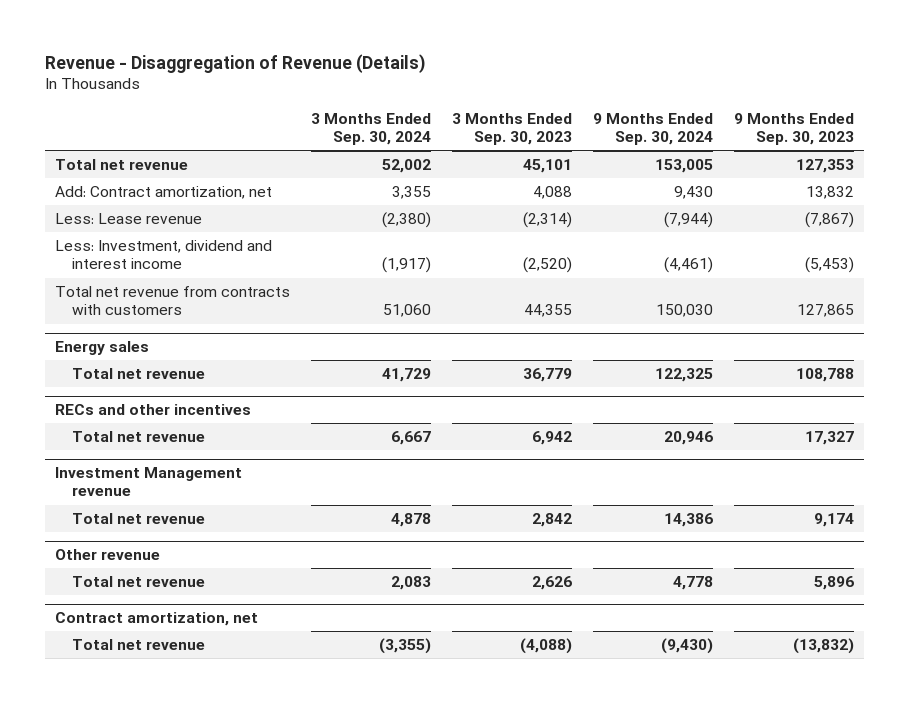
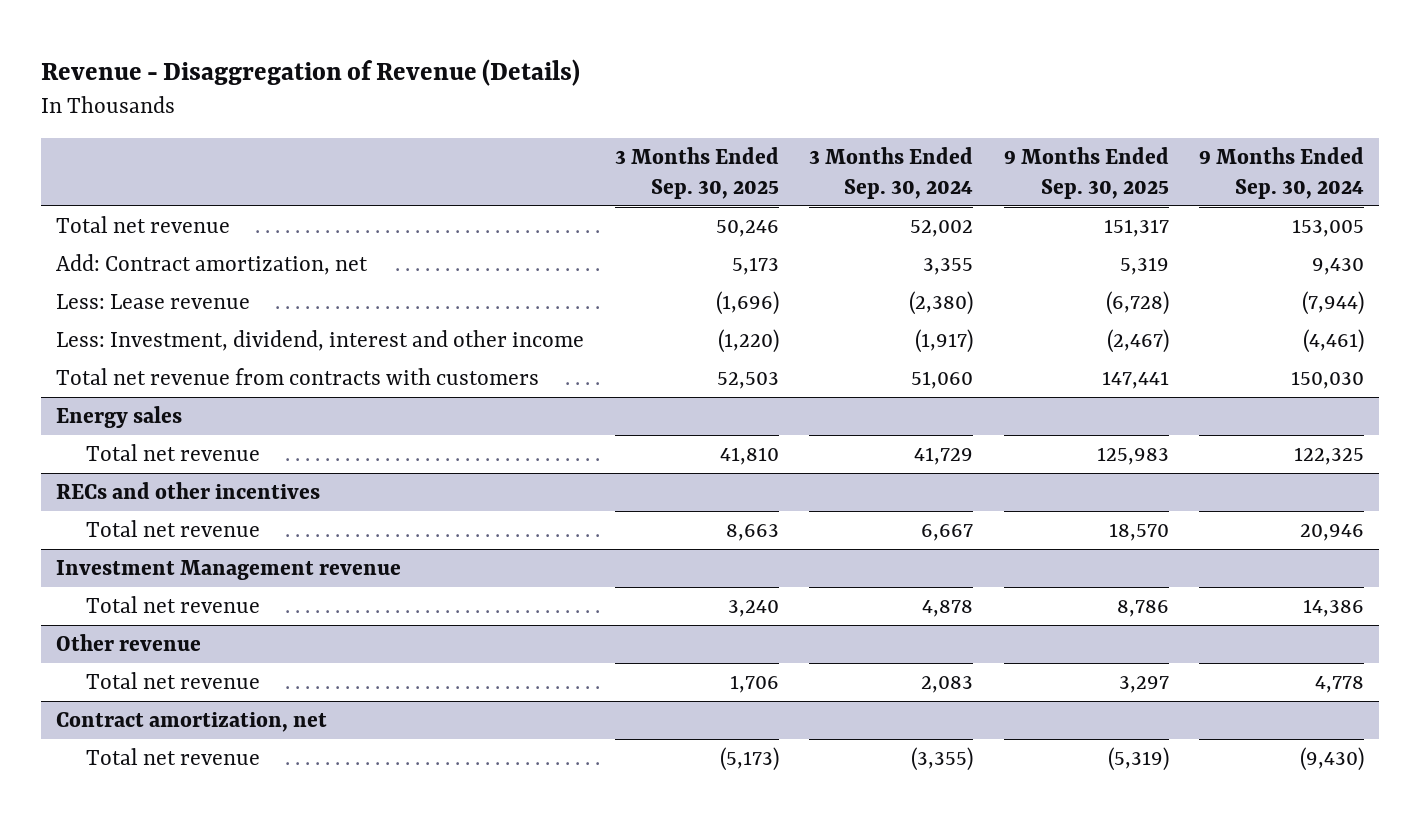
[451,113,572,146] 3 Months Ended Sep. 30, 2023 -> none
[733,113,854,146] 9 Months Ended Sep. 30, 2023 -> none
none -> [614,147,779,200] 3 Months Ended Sep. 30, 2025
none -> [1003,147,1169,200] 9 Months Ended Sep. 30, 2025
[55,240,273,270] Less: Investment, dividend and interest income -> [56,330,585,352] Less: Investment, dividend, interest and other income

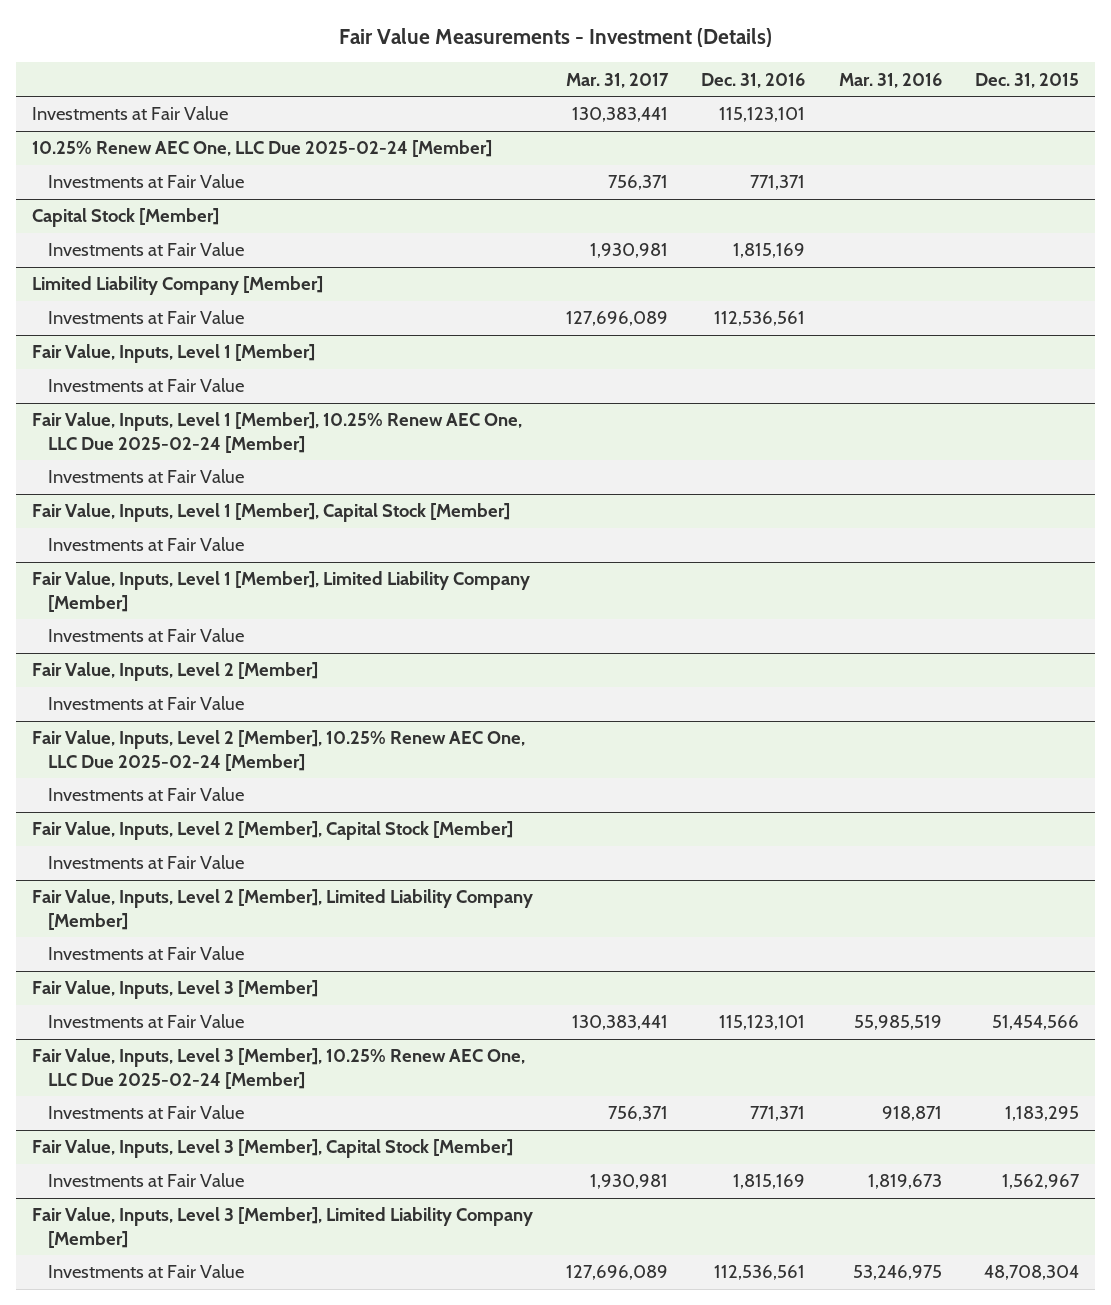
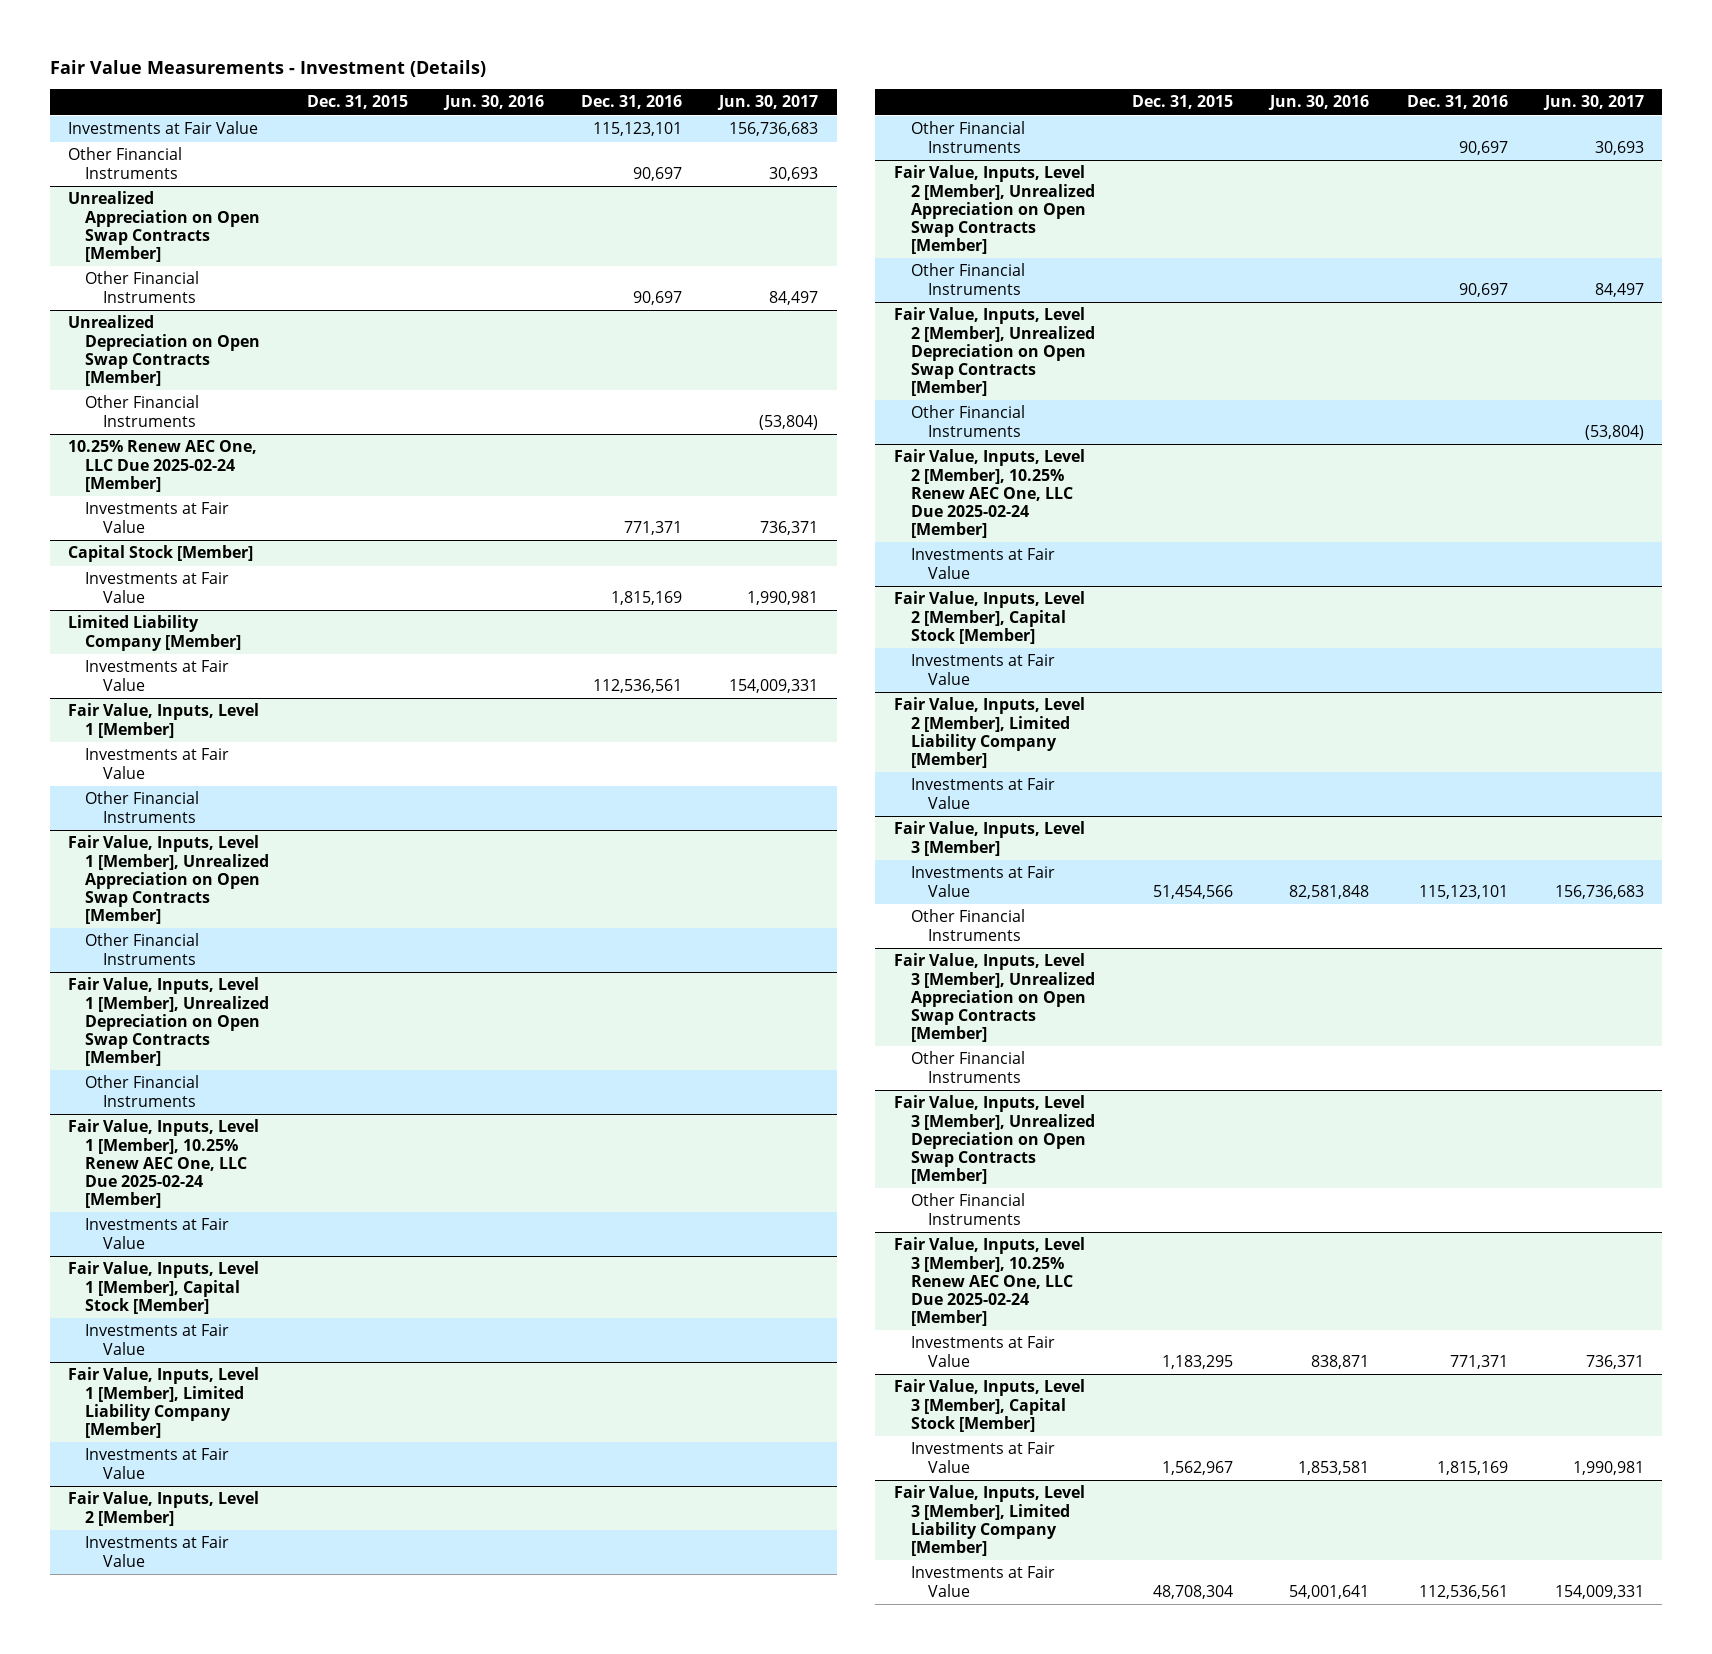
[566,72,670,88] Mar. 31, 2017 -> none
[838,72,942,88] Mar. 31, 2016 -> none
none -> [442,95,544,111] Jun. 30, 2016
none -> [717,95,819,111] Jun. 30, 2017
none -> [68,147,183,179] Other Financial Instruments
none -> [68,191,261,262] Unrealized Appreciation on Open Swap Contracts [Member]
none -> [85,271,200,303] Other Financial Instruments
none -> [68,315,261,386] Unrealized Depreciation on Open Swap Contracts [Member]
none -> [85,395,200,427] Other Financial Instruments
none -> [85,791,200,823] Other Financial Instruments
none -> [68,835,270,924] Fair Value, Inputs, Level 1 [Member], Unrealized Appreciation on Open Swap Contracts [Member]
none -> [85,933,200,965] Other Financial Instruments
none -> [68,977,270,1066] Fair Value, Inputs, Level 1 [Member], Unrealized Depreciation on Open Swap Contracts [Member]
none -> [85,1075,200,1107] Other Financial Instruments
none -> [910,121,1025,153] Other Financial Instruments
none -> [893,165,1095,254] Fair Value, Inputs, Level 2 [Member], Unrealized Appreciation on Open Swap Contracts [Member]
none -> [910,263,1025,295] Other Financial Instruments
none -> [893,307,1095,396] Fair Value, Inputs, Level 2 [Member], Unrealized Depreciation on Open Swap Contracts [Member]
none -> [910,405,1025,437] Other Financial Instruments
none -> [910,909,1025,941] Other Financial Instruments
none -> [893,953,1095,1042] Fair Value, Inputs, Level 3 [Member], Unrealized Appreciation on Open Swap Contracts [Member]
none -> [910,1051,1025,1083] Other Financial Instruments
none -> [893,1095,1095,1184] Fair Value, Inputs, Level 3 [Member], Unrealized Depreciation on Open Swap Contracts [Member]
none -> [910,1193,1025,1225] Other Financial Instruments

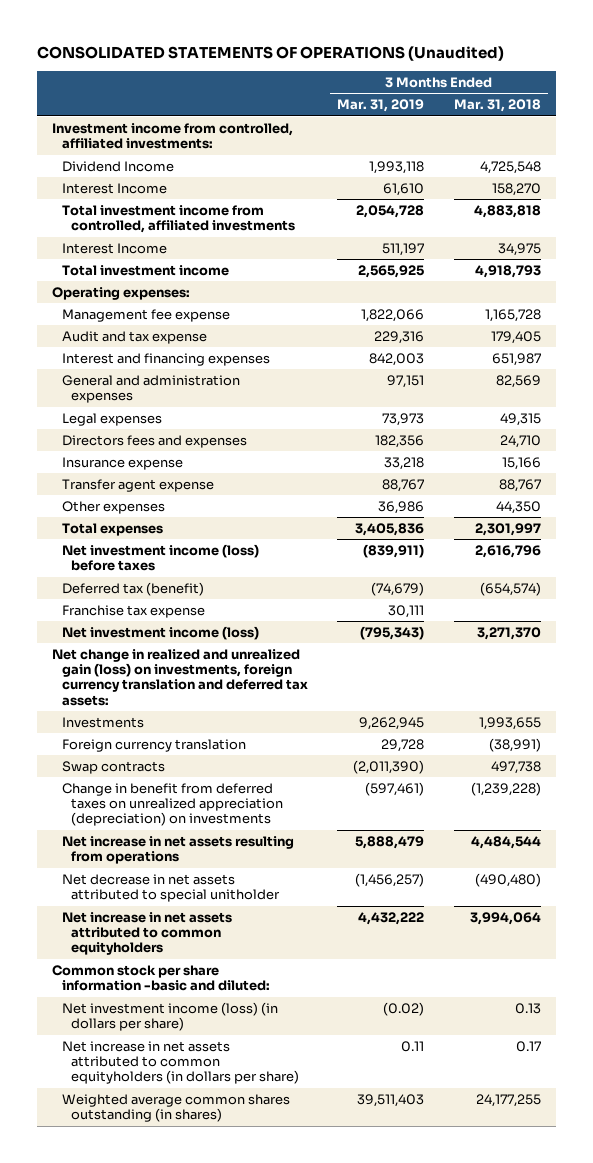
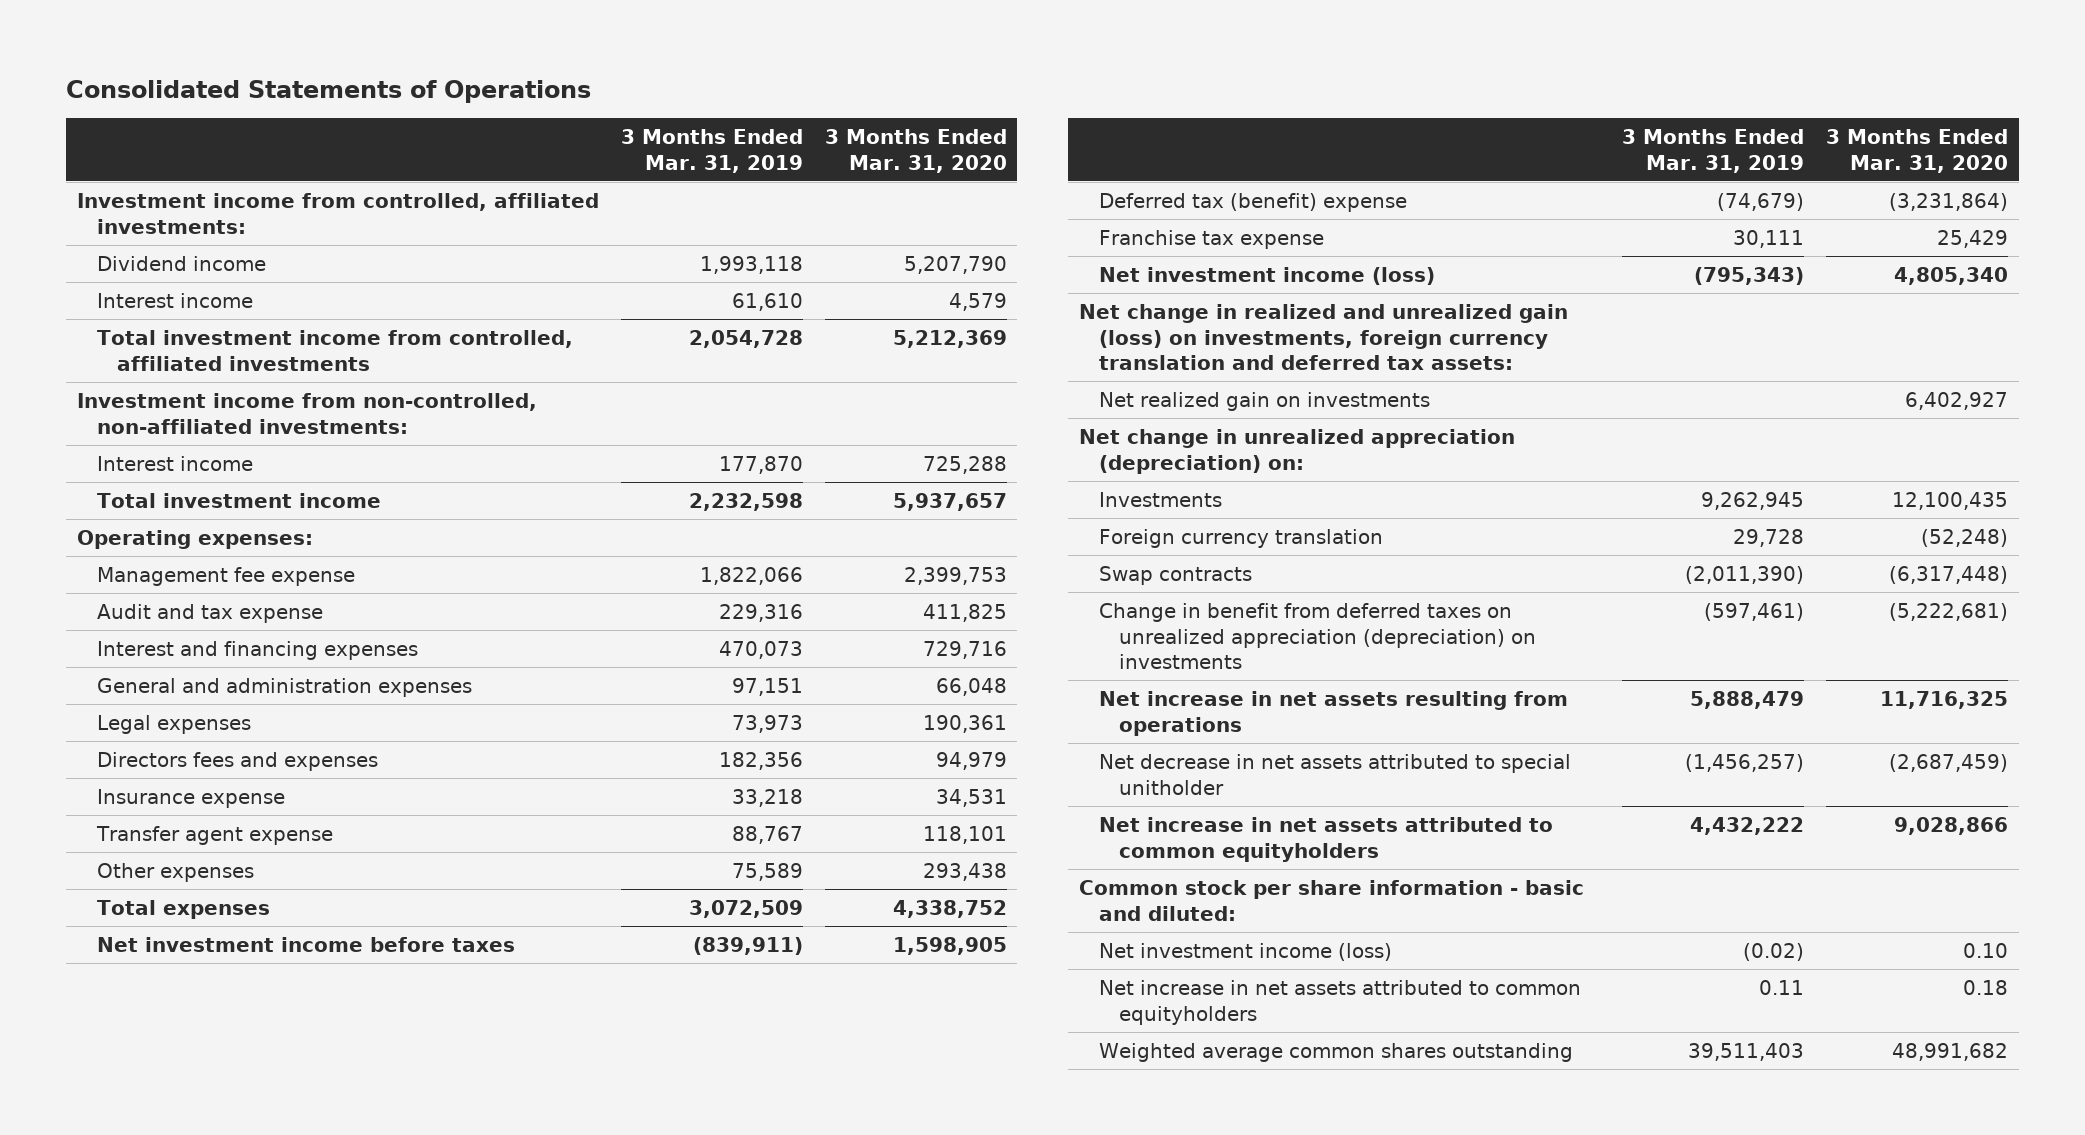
[37,45,505,61] CONSOLIDATED STATEMENTS OF OPERATIONS (Unaudited) -> [66,79,592,103] Consolidated Statements of Operations
[453,99,541,113] Mar. 31, 2018 -> none
none -> [824,128,1007,173] 3 Months Ended Mar. 31, 2020
[61,160,174,172] Dividend Income -> [97,255,267,271] Dividend income
[61,182,167,194] Interest Income -> [97,292,254,308] Interest income
none -> [77,392,538,434] Investment income from non-controlled, non-affiliated investments:
[61,242,167,254] Interest Income -> [97,455,254,471] Interest income
[382,242,425,256] 511,197 -> [718,455,803,474] 177,870
[358,264,425,278] 2,565,925 -> [688,492,803,511] 2,232,598
[369,352,425,366] 842,003 -> [718,640,803,659] 470,073
[378,500,425,514] 36,986 -> [731,862,803,881] 75,589
[355,522,425,536] 3,405,836 -> [688,899,803,918] 3,072,509
[61,543,259,572] Net investment income (loss) before taxes -> [97,936,516,952] Net investment income before taxes
[61,581,204,596] Deferred tax (benefit) -> [1098,192,1407,212] Deferred tax (benefit) expense
none -> [1098,391,1430,411] Net realized gain on investments
none -> [1078,428,1515,474] Net change in unrealized appreciation (depreciation) on:
[52,964,270,992] Common stock per share information -basic and diluted: -> [1078,879,1584,921] Common stock per share information - basic and diluted:
[61,1001,278,1032] Net investment income (loss) (in dollars per share) -> [1098,942,1392,961] Net investment income (loss)
[61,1040,299,1085] Net increase in net assets attributed to common equityholders (in dollars per share) -> [1098,979,1581,1025] Net increase in net assets attributed to common equityholders
[61,1093,290,1123] Weighted average common shares outstanding (in shares) -> [1098,1042,1573,1062] Weighted average common shares outstanding

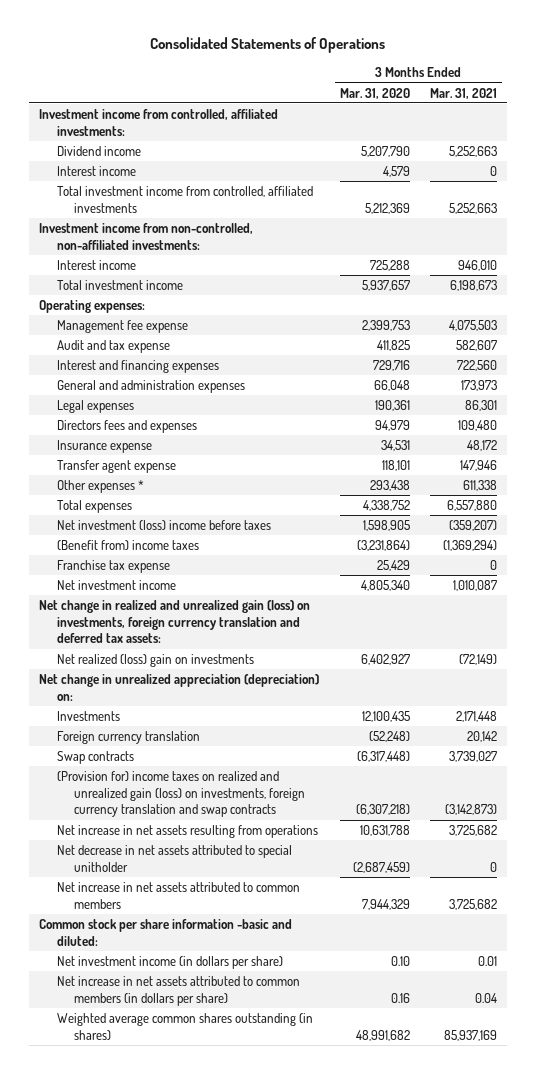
[620,128,803,173] 3 Months Ended Mar. 31, 2019 -> none
none -> [430,87,498,99] Mar. 31, 2021
[97,862,255,882] Other expenses -> [56,479,144,493] Other expenses *
[97,936,516,952] Net investment income before taxes -> [56,519,271,530] Net investment (loss) income before taxes
[1098,192,1407,212] Deferred tax (benefit) expense -> [56,539,199,550] (Benefit from) income taxes
[1098,266,1435,285] Net investment income (loss) -> [56,579,176,590] Net investment income
[1098,391,1430,411] Net realized gain on investments -> [56,653,254,667] Net realized (loss) gain on investments
[1098,602,1536,670] Change in benefit from deferred taxes on unrealized appreciation (depreciation) on investments -> none
none -> [56,770,305,818] (Provision for) income taxes on realized and unrealized gain (loss) on investments, foreign currency translation and swap contracts
[1880,690,2009,709] 11,716,325 -> [359,824,410,836] 10,631,788
[1098,816,1553,862] Net increase in net assets attributed to common equityholders -> [56,881,300,909] Net increase in net assets attributed to common members
[1894,816,2009,835] 9,028,866 -> [361,898,410,910] 7,944,329
[1078,879,1584,921] Common stock per share information - basic and diluted: -> [39,918,293,946] Common stock per share information -basic and diluted:
[1098,942,1392,961] Net investment income (loss) -> [56,955,283,969] Net investment income (in dollars per share)
[1098,979,1581,1025] Net increase in net assets attributed to common equityholders -> [56,975,300,1006] Net increase in net assets attributed to common members (in dollars per share)
[1963,979,2009,995] 0.18 -> [390,992,410,1003] 0.16
[1098,1042,1573,1062] Weighted average common shares outstanding -> [56,1012,313,1040] Weighted average common shares outstanding (in shares)

